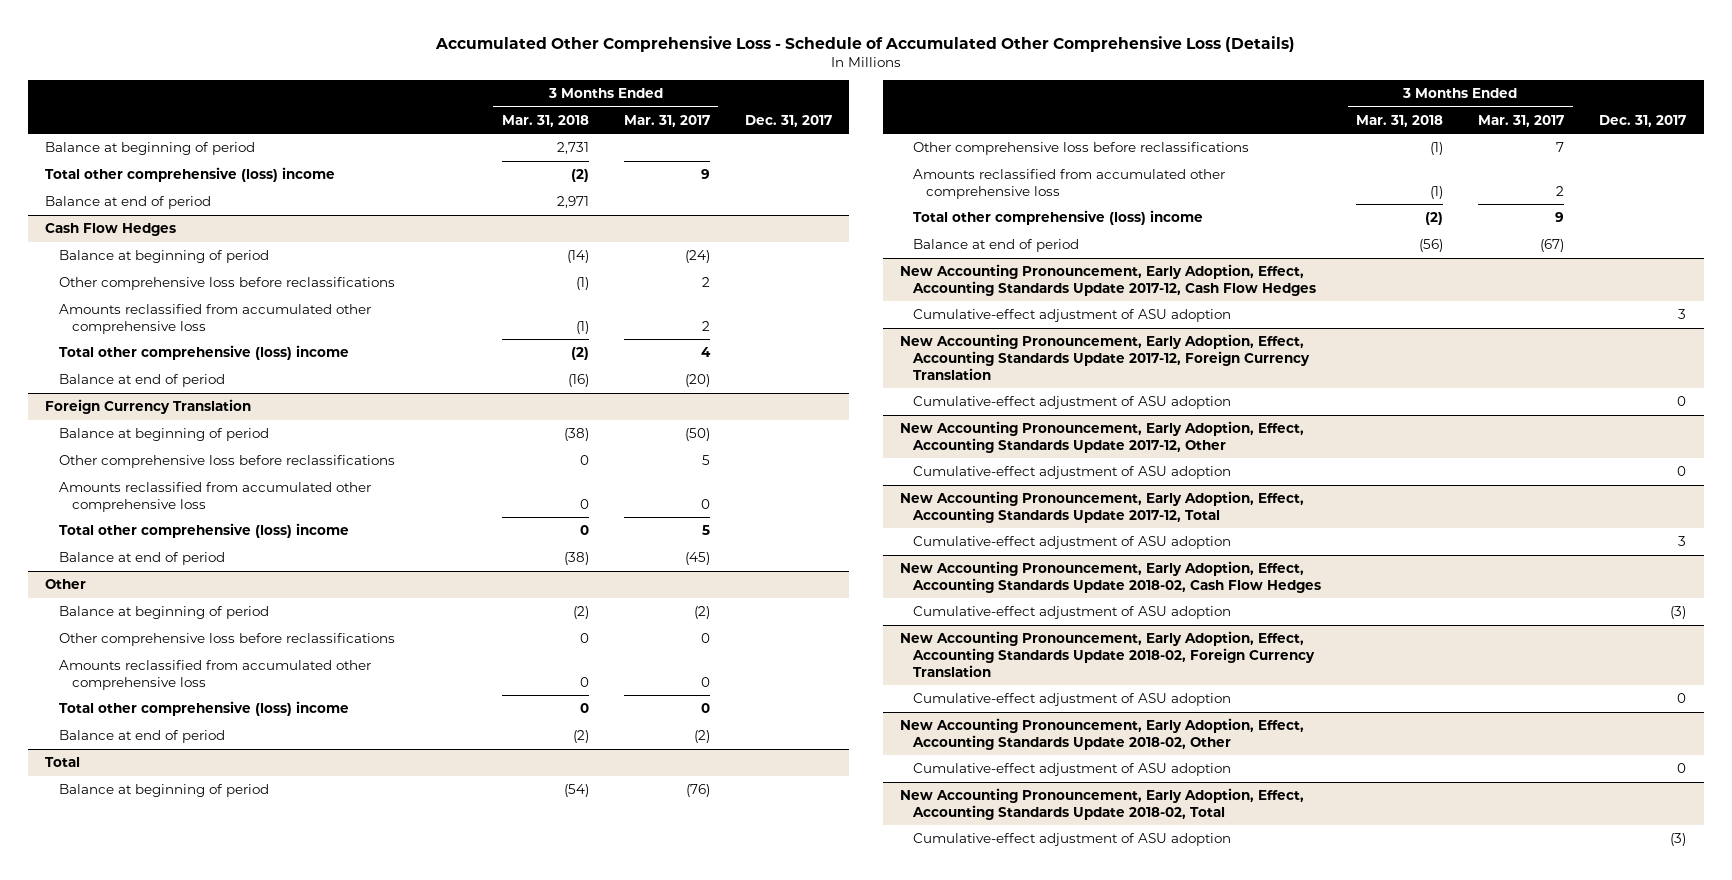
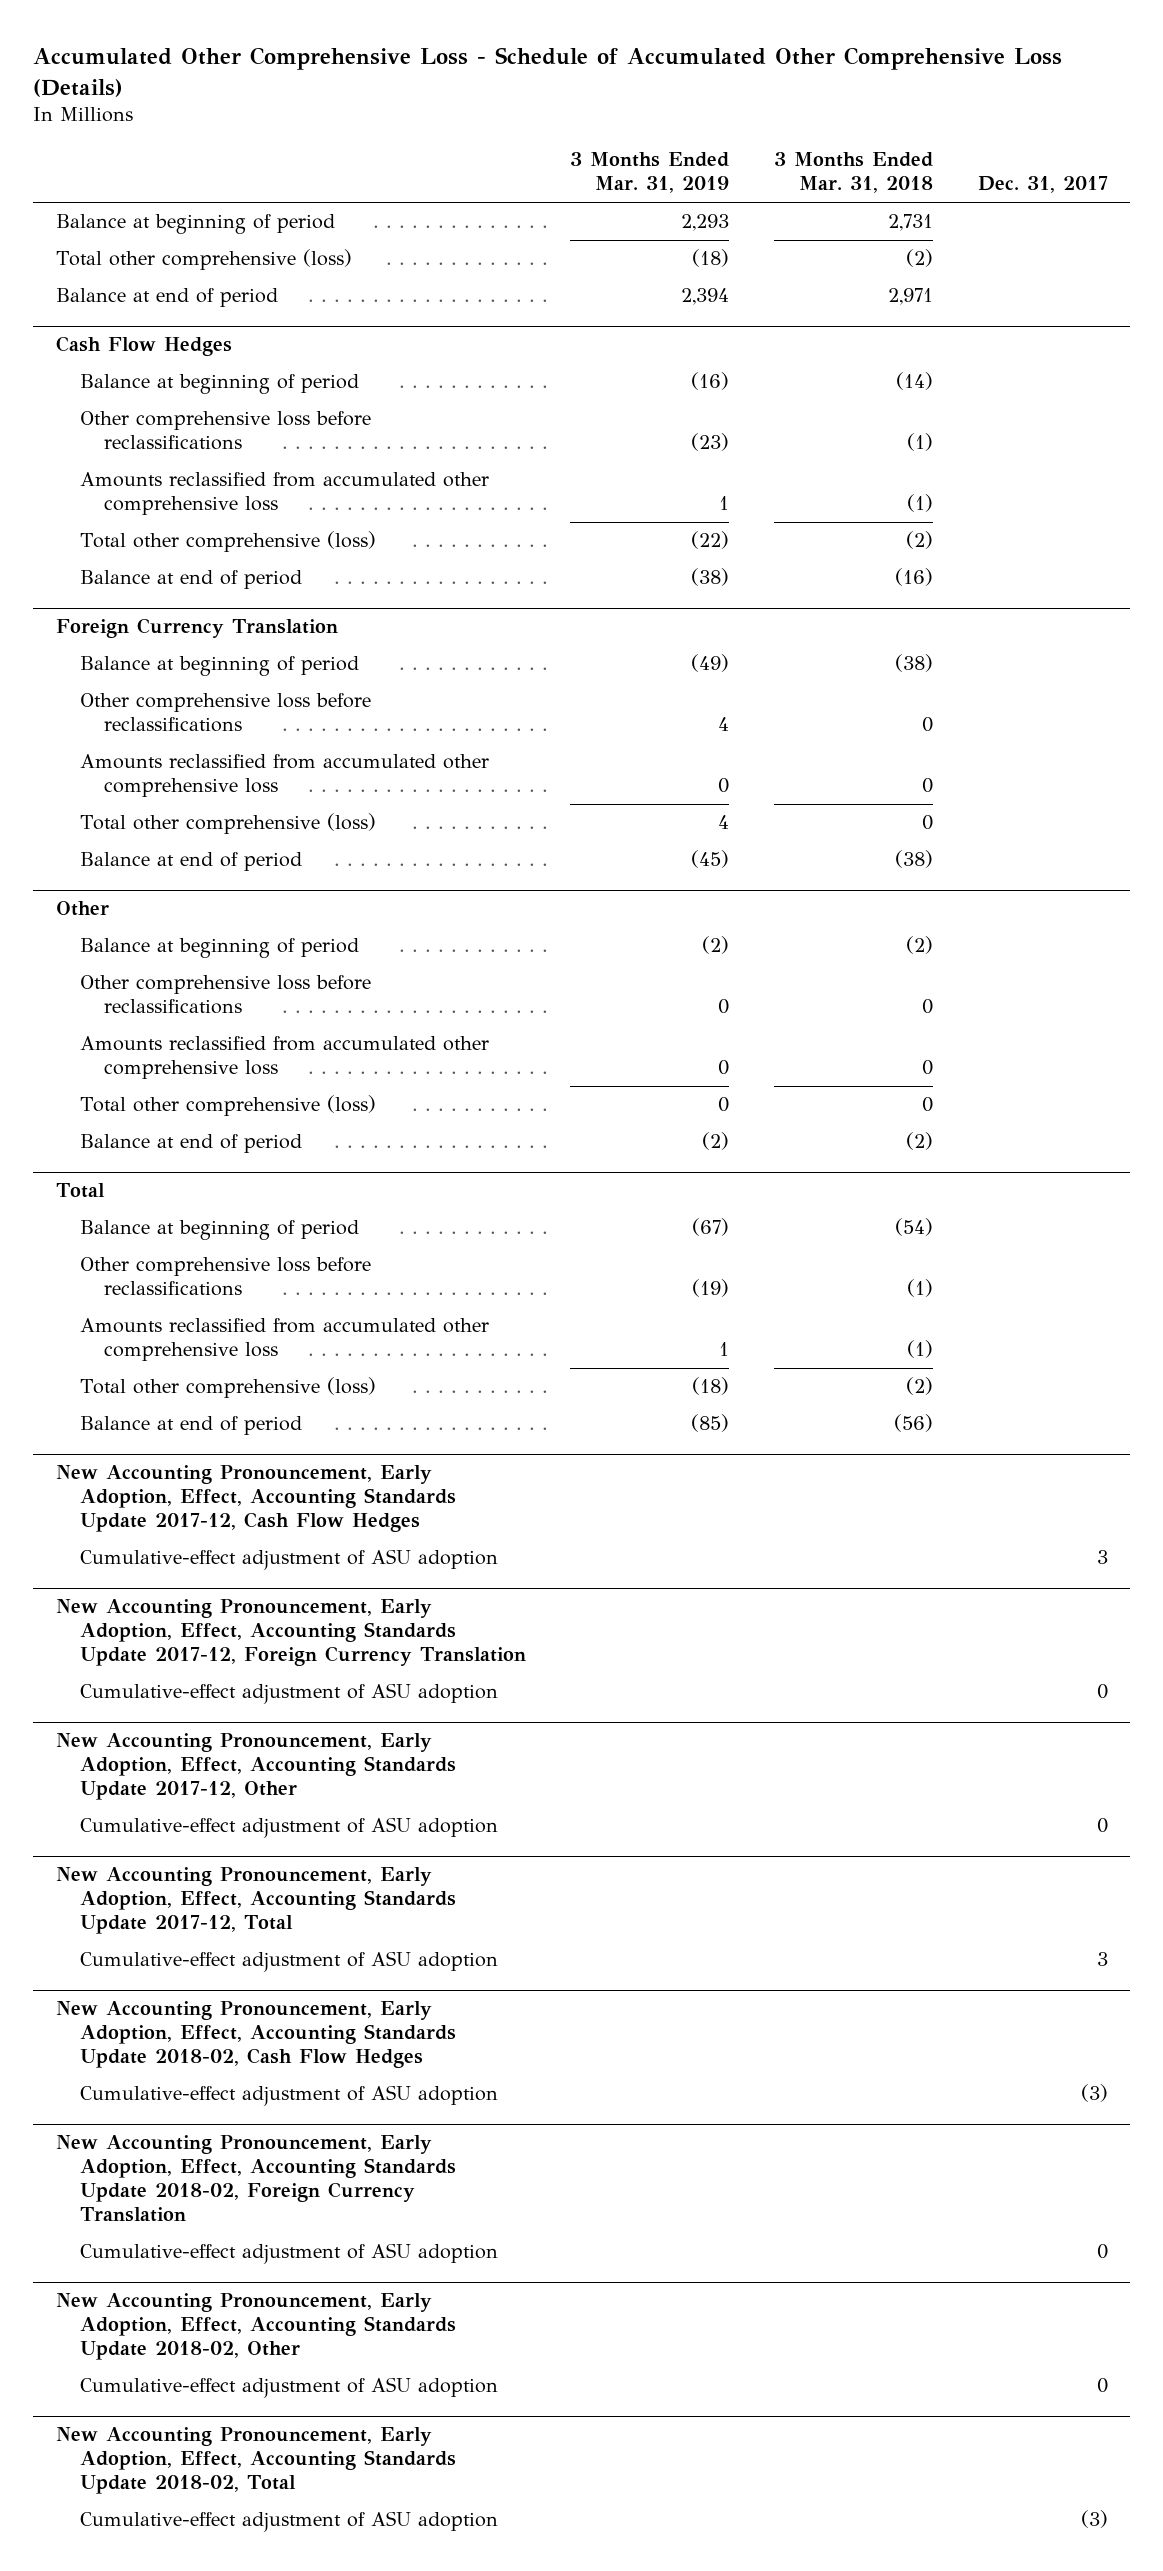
[623,114,710,127] Mar. 31, 2017 -> none
none -> [570,152,730,194] 3 Months Ended Mar. 31, 2019
[45,166,336,182] Total other comprehensive (loss) income -> [55,249,352,271] Total other comprehensive (loss)
[58,344,349,360] Total other comprehensive (loss) income -> [79,531,376,553] Total other comprehensive (loss)
[58,522,349,538] Total other comprehensive (loss) income -> [79,813,376,835] Total other comprehensive (loss)
[58,700,349,716] Total other comprehensive (loss) income -> [79,1095,376,1117] Total other comprehensive (loss)
[913,209,1204,225] Total other comprehensive (loss) income -> [79,1377,376,1399] Total other comprehensive (loss)

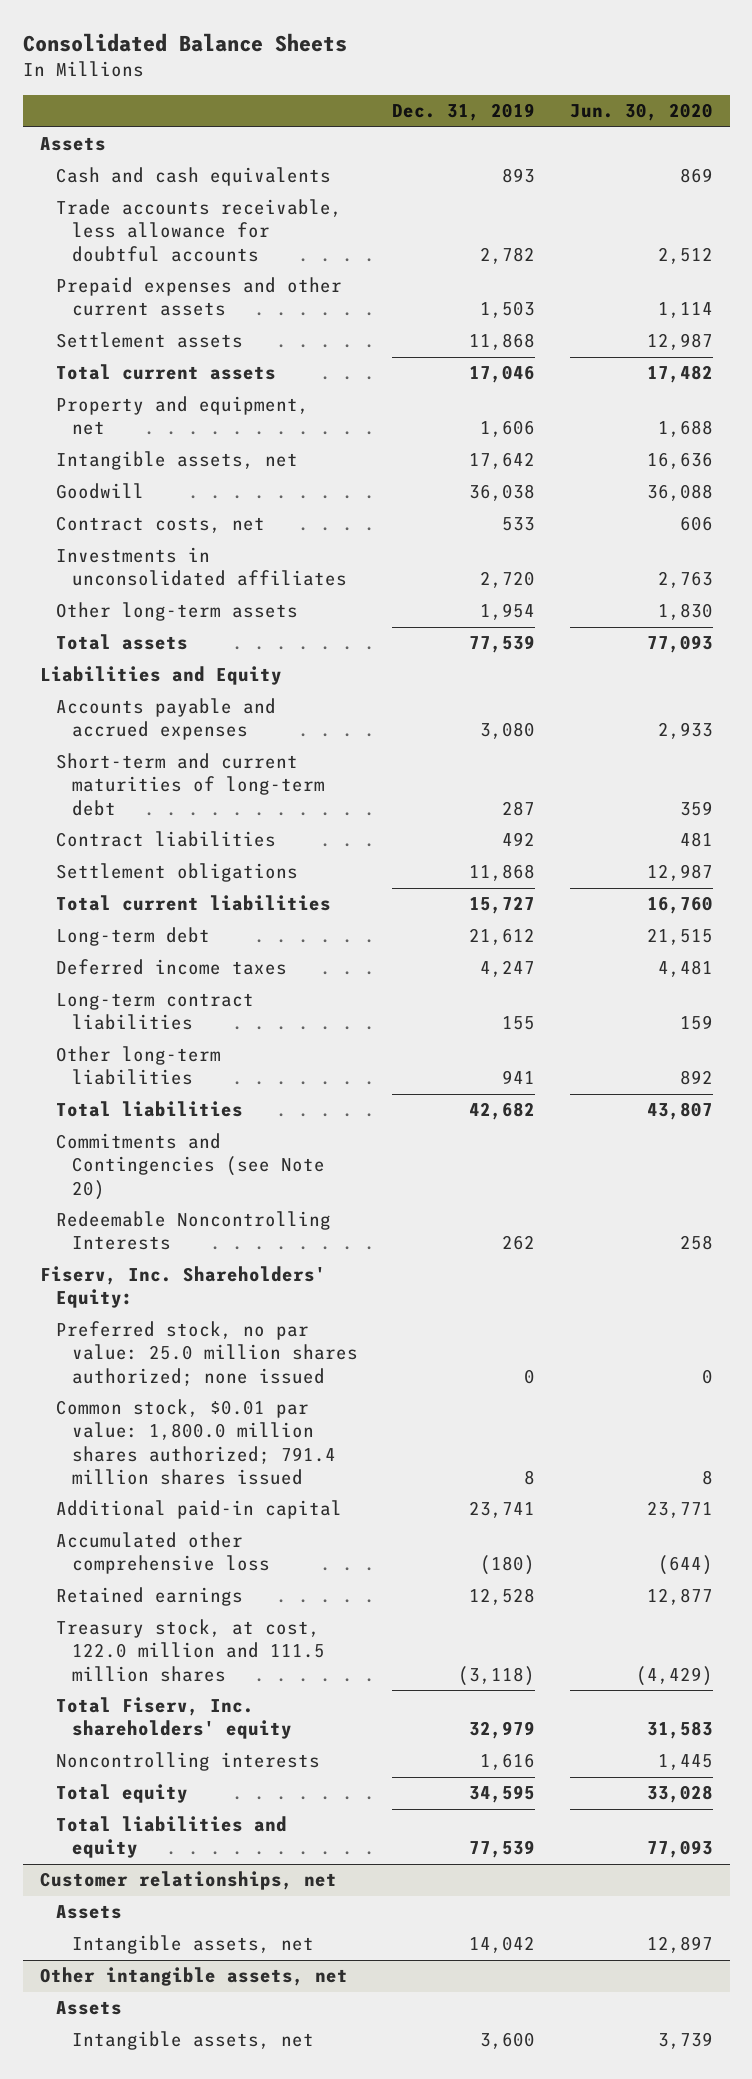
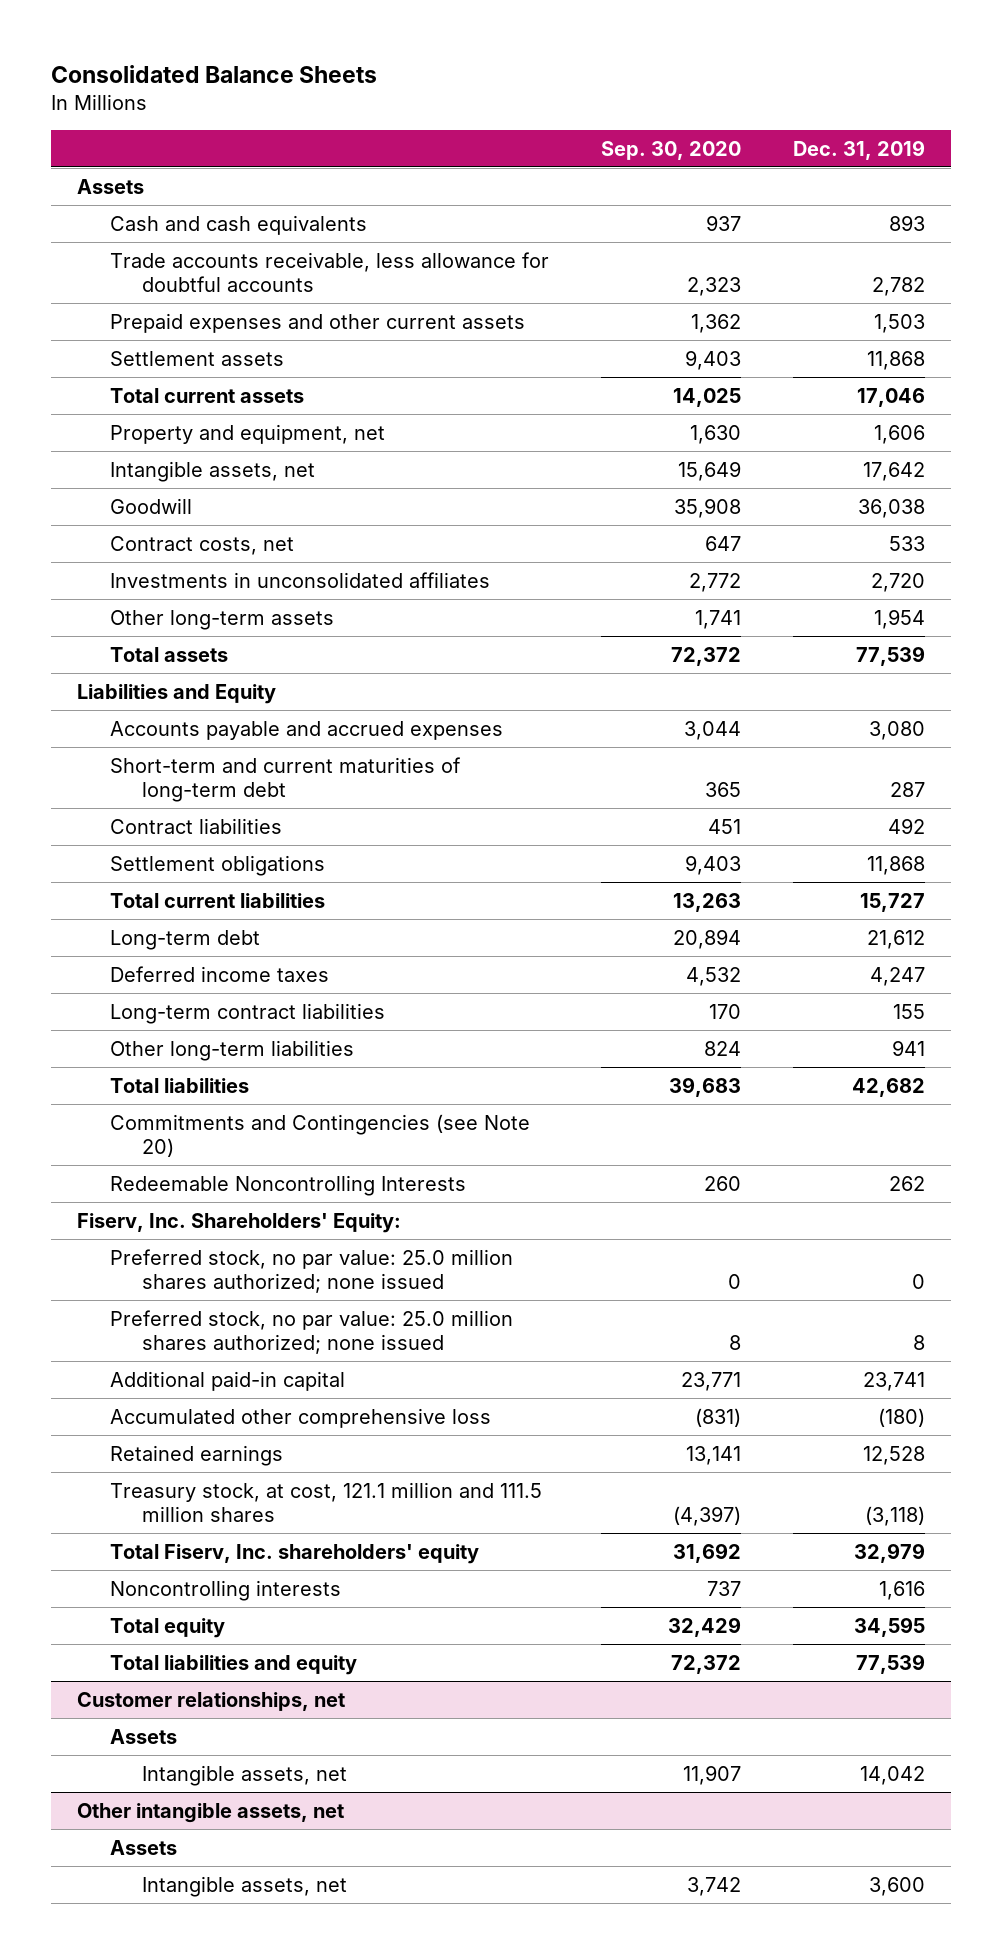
[569,103,713,122] Jun. 30, 2020 -> none
none -> [600,140,741,160] Sep. 30, 2020
[55,1399,337,1485] Common stock, $0.01 par value: 1,800.0 million shares authorized; 791.4 million shares issued -> [109,1309,513,1355] Preferred stock, no par value: 25.0 million shares authorized; none issued
[55,1619,326,1682] Treasury stock, at cost, 122.0 million and 111.5 million shares -> [109,1481,542,1523] Treasury stock, at cost, 121.1 million and 111.5 million shares

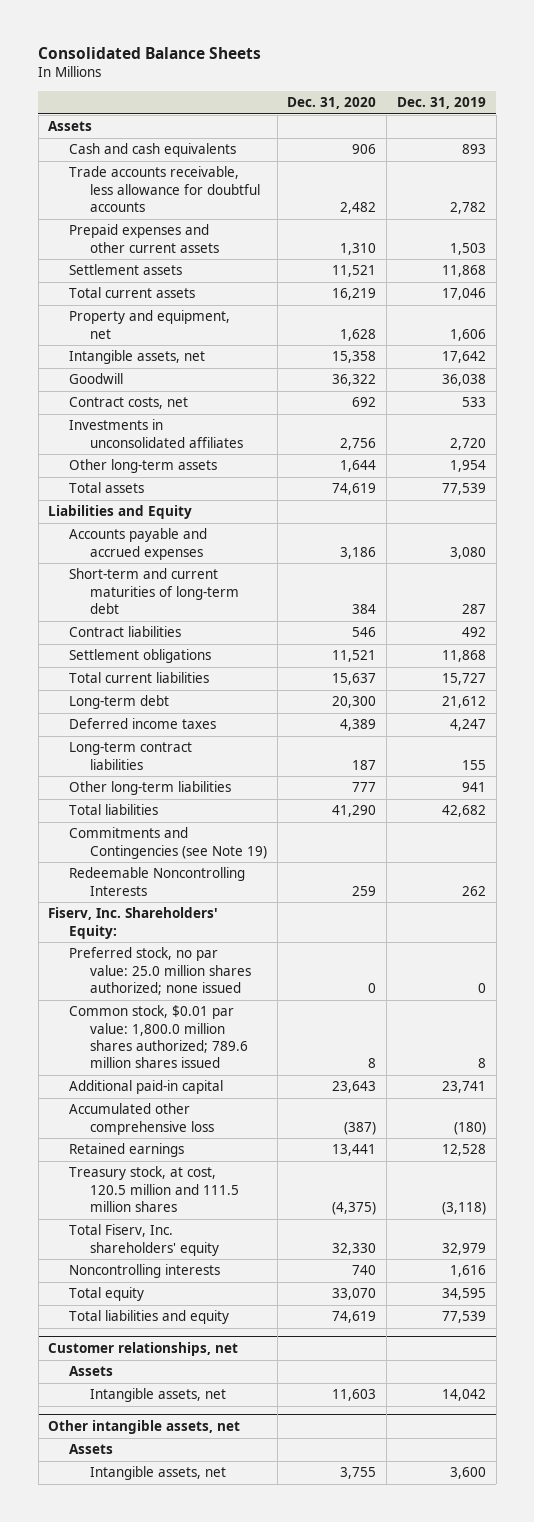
[600,140,741,160] Sep. 30, 2020 -> none
none -> [287,96,377,109] Dec. 31, 2020
[109,1113,530,1158] Commitments and Contingencies (see Note 20) -> [69,827,267,859] Commitments and Contingencies (see Note 19)
[109,1309,513,1355] Preferred stock, no par value: 25.0 million shares authorized; none issued -> [69,1005,248,1069] Common stock, $0.01 par value: 1,800.0 million shares authorized; 789.6 million shares issued
[109,1481,542,1523] Treasury stock, at cost, 121.1 million and 111.5 million shares -> [69,1166,239,1212] Treasury stock, at cost, 120.5 million and 111.5 million shares

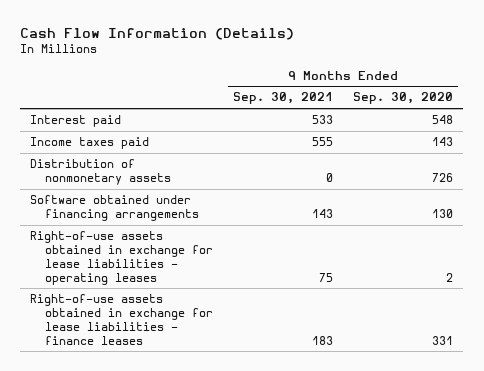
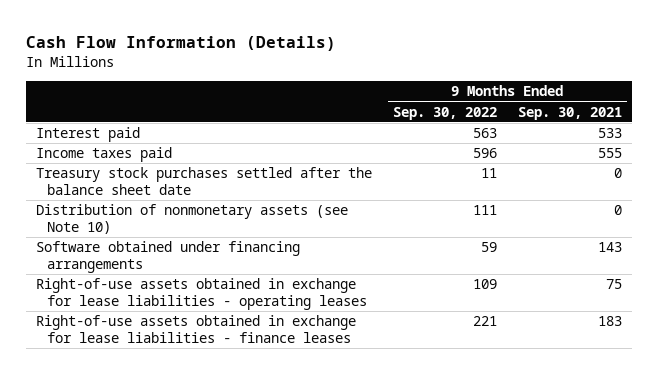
[353,92,454,105] Sep. 30, 2020 -> none
none -> [393,106,498,120] Sep. 30, 2022
none -> [36,167,373,195] Treasury stock purchases settled after the balance sheet date
[30,159,172,185] Distribution of nonmonetary assets -> [36,204,349,234] Distribution of nonmonetary assets (see Note 10)

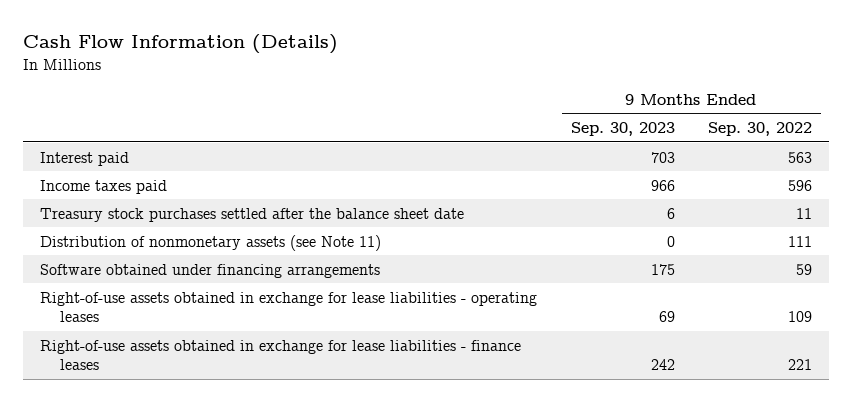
[517,106,622,120] Sep. 30, 2021 -> none
none -> [570,122,675,137] Sep. 30, 2023
[36,204,349,234] Distribution of nonmonetary assets (see Note 10) -> [39,234,381,251] Distribution of nonmonetary assets (see Note 11)

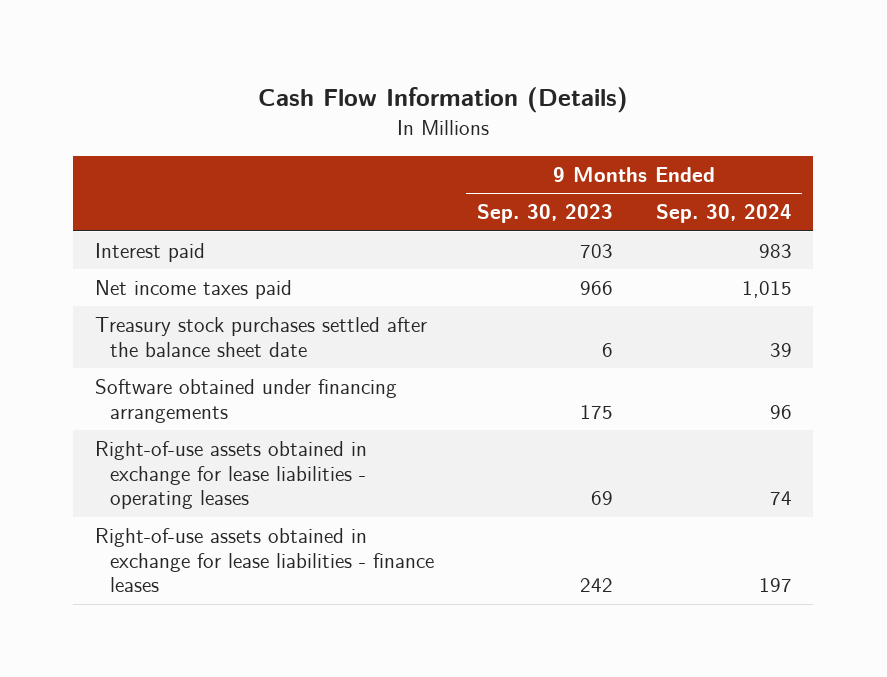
[708,122,813,137] Sep. 30, 2022 -> none
none -> [655,204,792,224] Sep. 30, 2024
[39,179,167,194] Income taxes paid -> [94,280,292,300] Net income taxes paid
[39,234,381,251] Distribution of nonmonetary assets (see Note 11) -> none

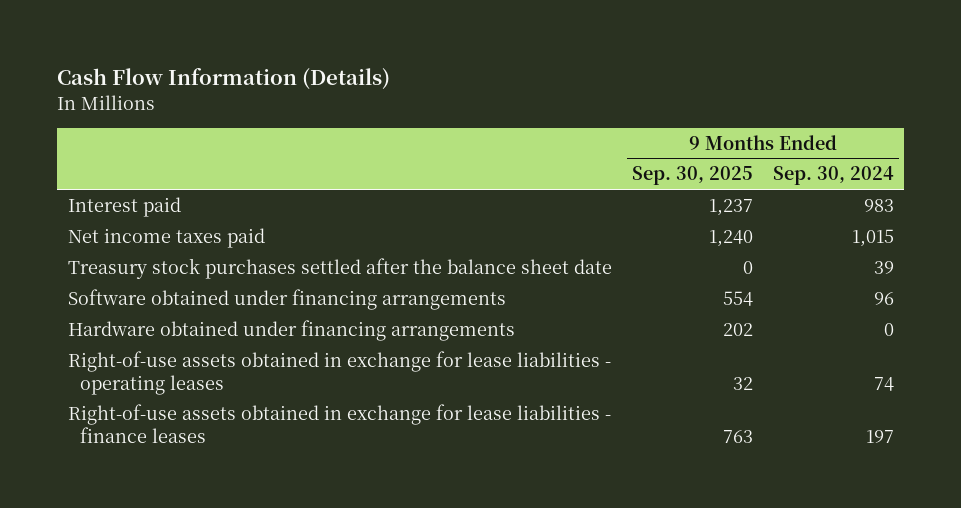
[476,204,613,224] Sep. 30, 2023 -> none
none -> [631,166,753,186] Sep. 30, 2025
none -> [67,319,515,341] Hardware obtained under financing arrangements

